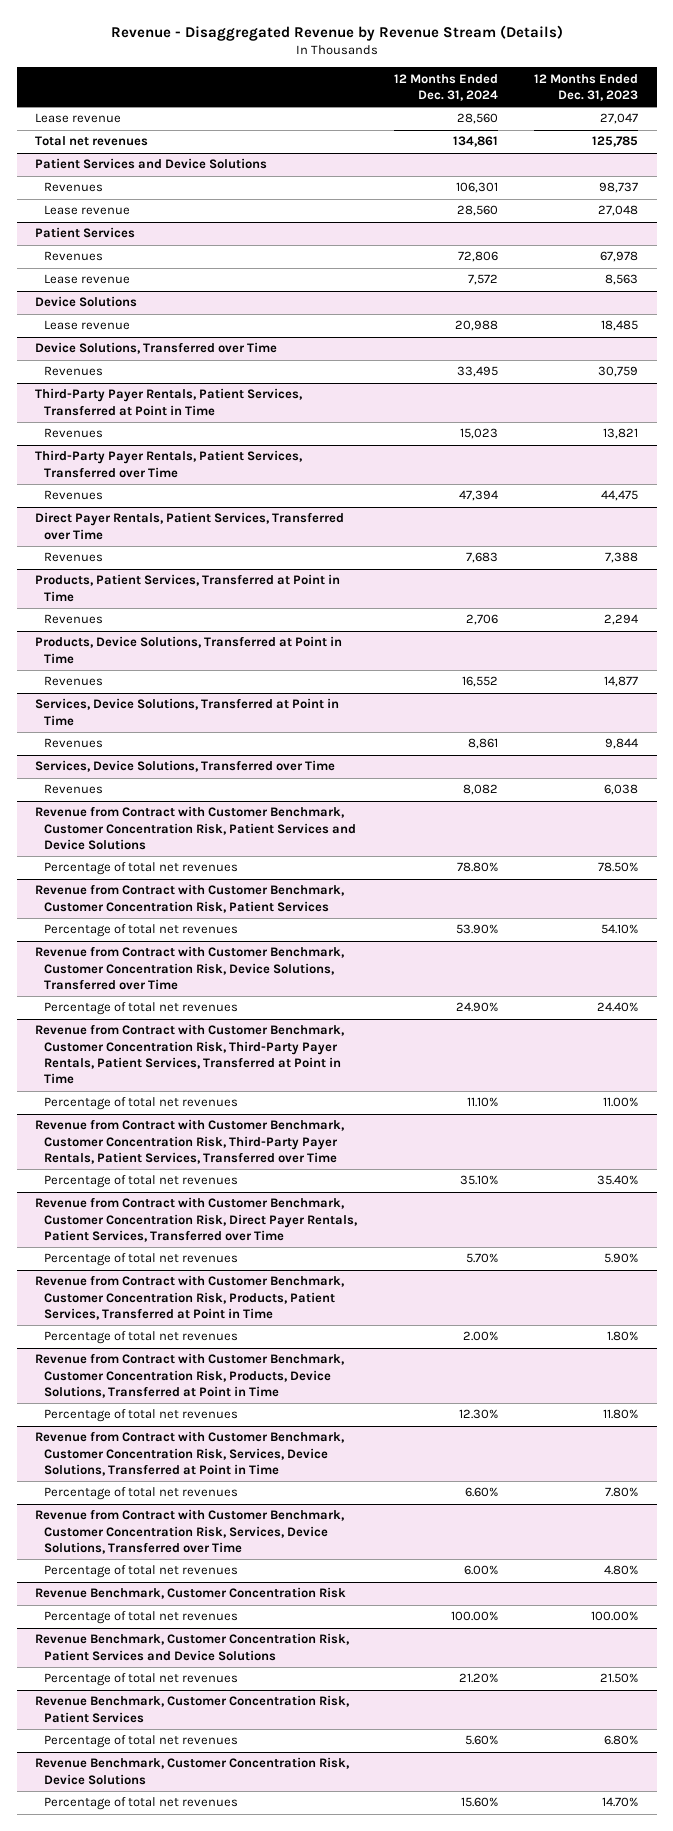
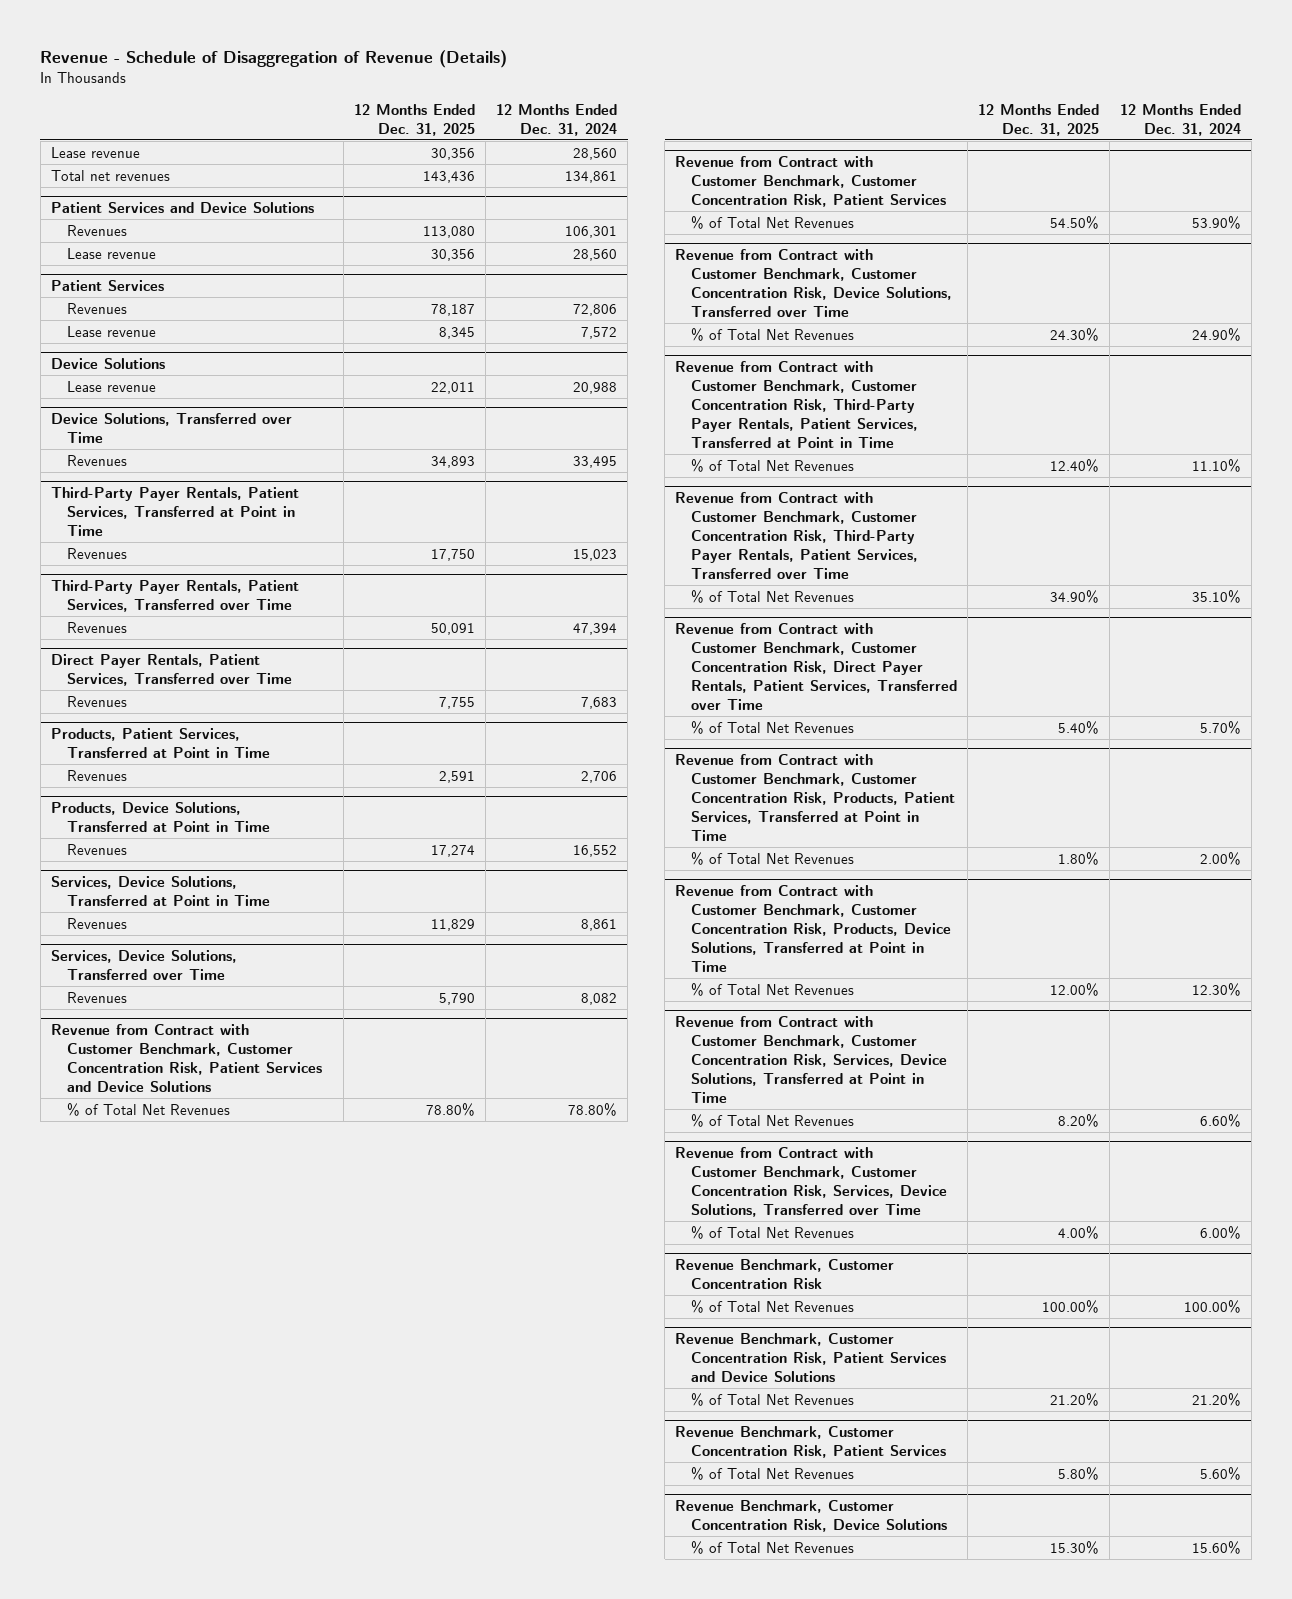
[110,24,563,41] Revenue - Disaggregated Revenue by Revenue Stream (Details) -> [40,50,508,69] Revenue - Schedule of Disaggregation of Revenue (Details)
[534,73,639,101] 12 Months Ended Dec. 31, 2023 -> none
none -> [353,103,475,136] 12 Months Ended Dec. 31, 2025
[44,862,239,876] Percentage of total net revenues -> [66,1102,230,1116] % of Total Net Revenues
[44,924,239,938] Percentage of total net revenues -> [690,215,854,229] % of Total Net Revenues
[44,1002,239,1016] Percentage of total net revenues -> [690,327,854,341] % of Total Net Revenues
[44,1097,239,1111] Percentage of total net revenues -> [690,458,854,472] % of Total Net Revenues
[44,1175,239,1189] Percentage of total net revenues -> [690,589,854,603] % of Total Net Revenues
[44,1253,239,1267] Percentage of total net revenues -> [690,720,854,734] % of Total Net Revenues
[44,1331,239,1345] Percentage of total net revenues -> [690,851,854,865] % of Total Net Revenues
[44,1409,239,1423] Percentage of total net revenues -> [690,982,854,996] % of Total Net Revenues
[44,1487,239,1501] Percentage of total net revenues -> [690,1113,854,1127] % of Total Net Revenues
[44,1565,239,1579] Percentage of total net revenues -> [690,1225,854,1239] % of Total Net Revenues
[44,1611,239,1625] Percentage of total net revenues -> [690,1299,854,1313] % of Total Net Revenues
[44,1673,239,1687] Percentage of total net revenues -> [690,1392,854,1406] % of Total Net Revenues
[44,1735,239,1749] Percentage of total net revenues -> [690,1466,854,1480] % of Total Net Revenues
[44,1797,239,1811] Percentage of total net revenues -> [690,1540,854,1554] % of Total Net Revenues

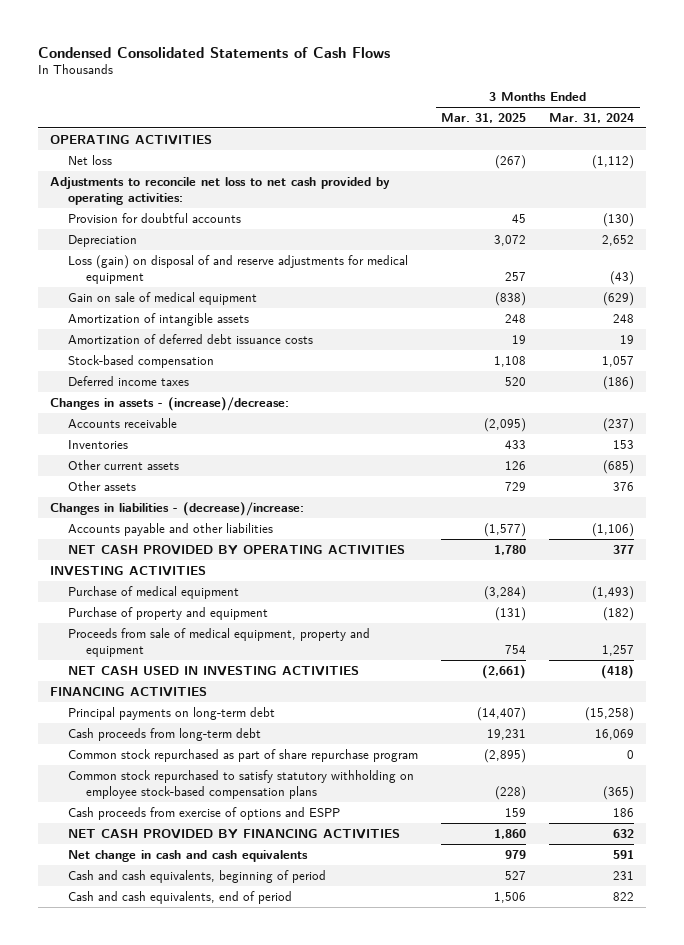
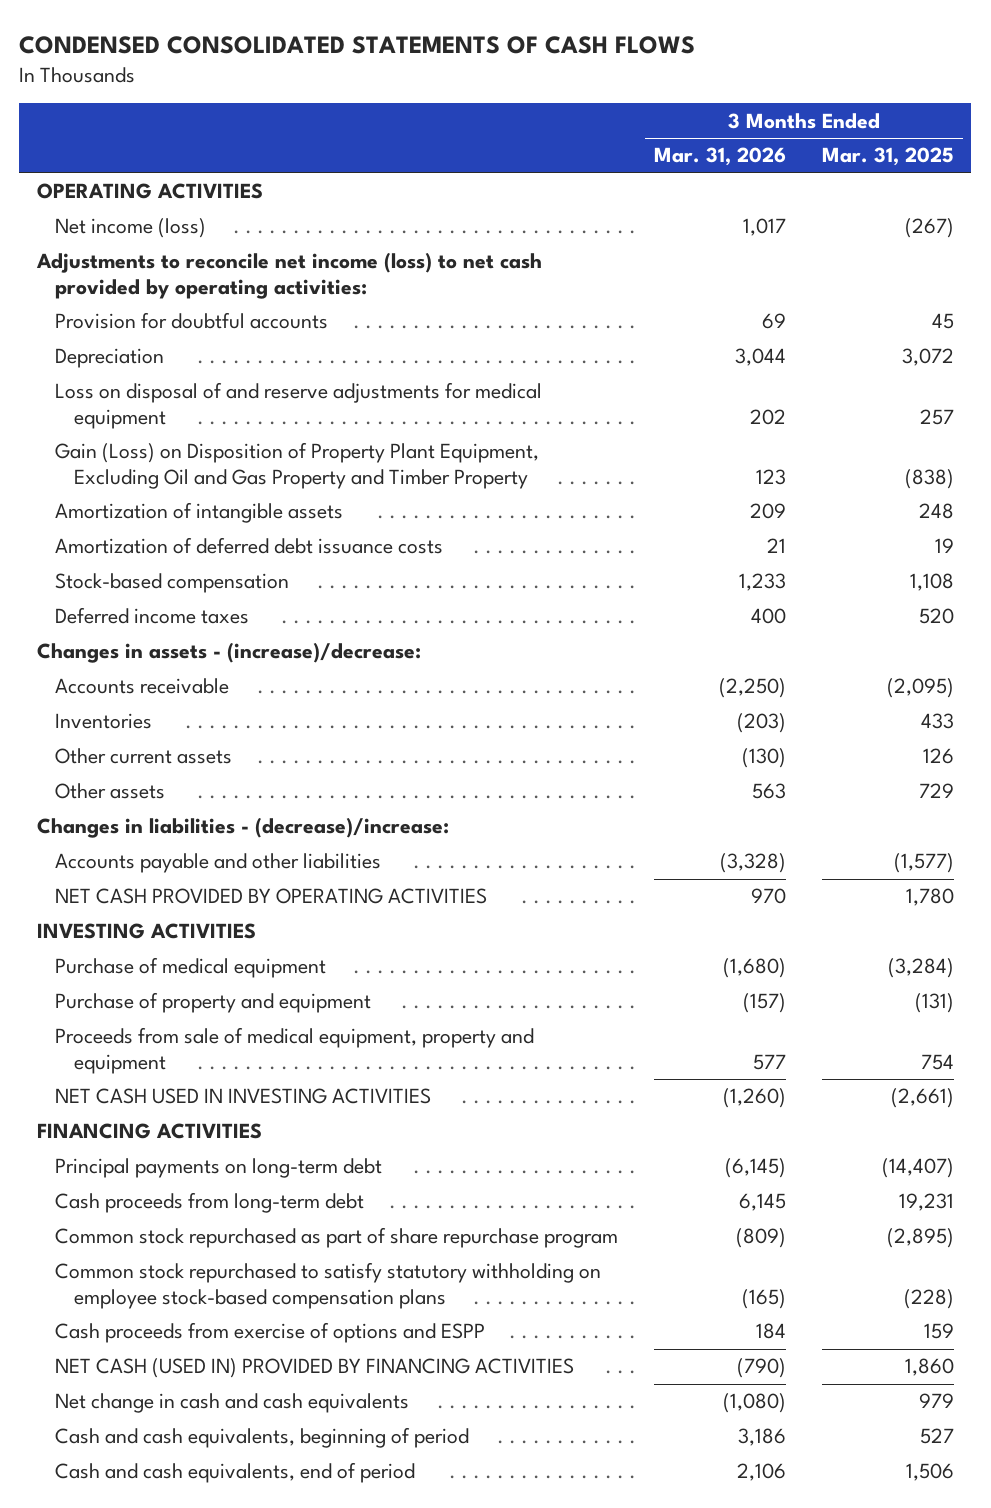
[38,46,391,58] Condensed Consolidated Statements of Cash Flows -> [19,35,696,54] CONDENSED CONSOLIDATED STATEMENTS OF CASH FLOWS
[549,113,635,124] Mar. 31, 2024 -> none
none -> [653,147,786,167] Mar. 31, 2026
[68,154,113,165] Net loss -> [55,218,207,239] Net income (loss)
[49,176,390,205] Adjustments to reconcile net loss to net cash provided by operating activities: -> [35,252,542,299] Adjustments to reconcile net income (loss) to net cash provided by operating activities:
[68,254,409,284] Loss (gain) on disposal of and reserve adjustments for medical equipment -> [55,382,543,429] Loss on disposal of and reserve adjustments for medical equipment
[68,291,258,305] Gain on sale of medical equipment -> [55,442,540,489] Gain (Loss) on Disposition of Property Plant Equipment, Excluding Oil and Gas Property and Timber Property
[68,828,401,839] NET CASH PROVIDED BY FINANCING ACTIVITIES -> [55,1358,575,1379] NET CASH (USED IN) PROVIDED BY FINANCING ACTIVITIES

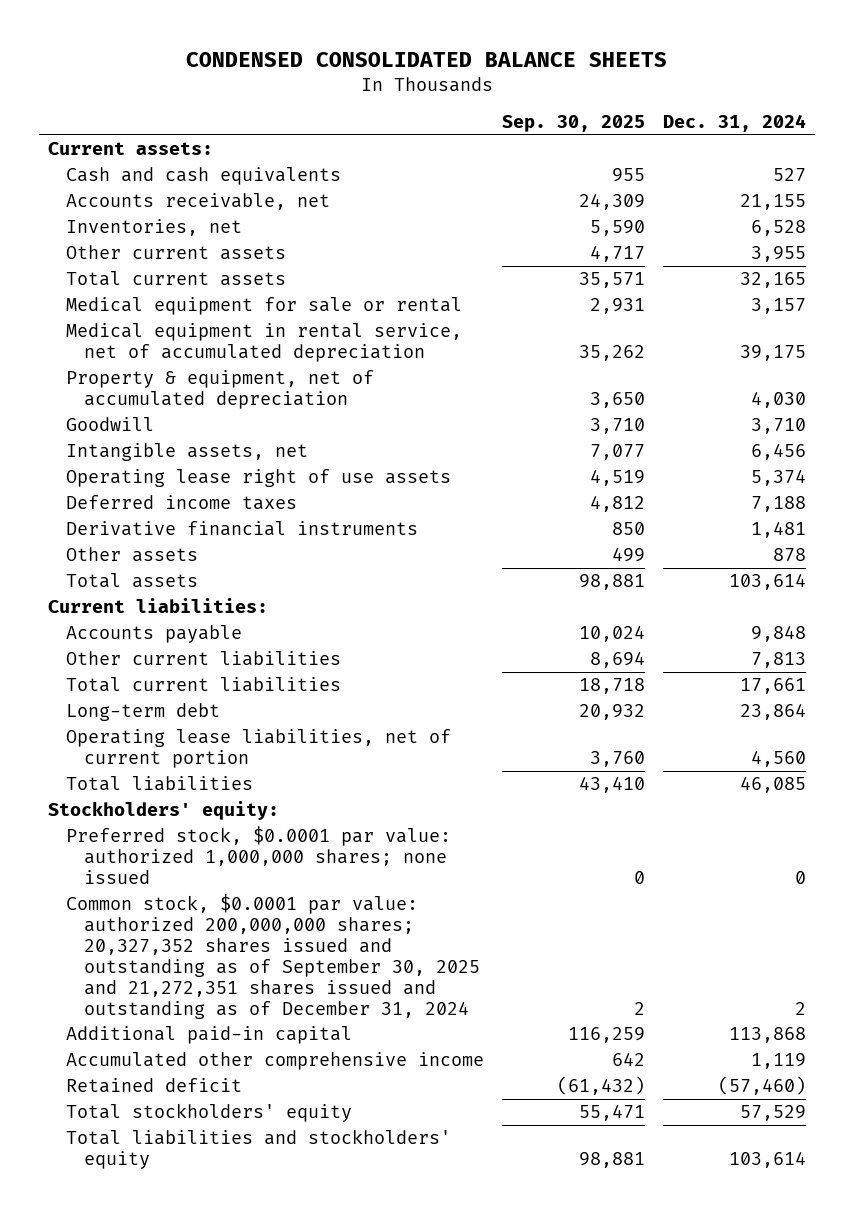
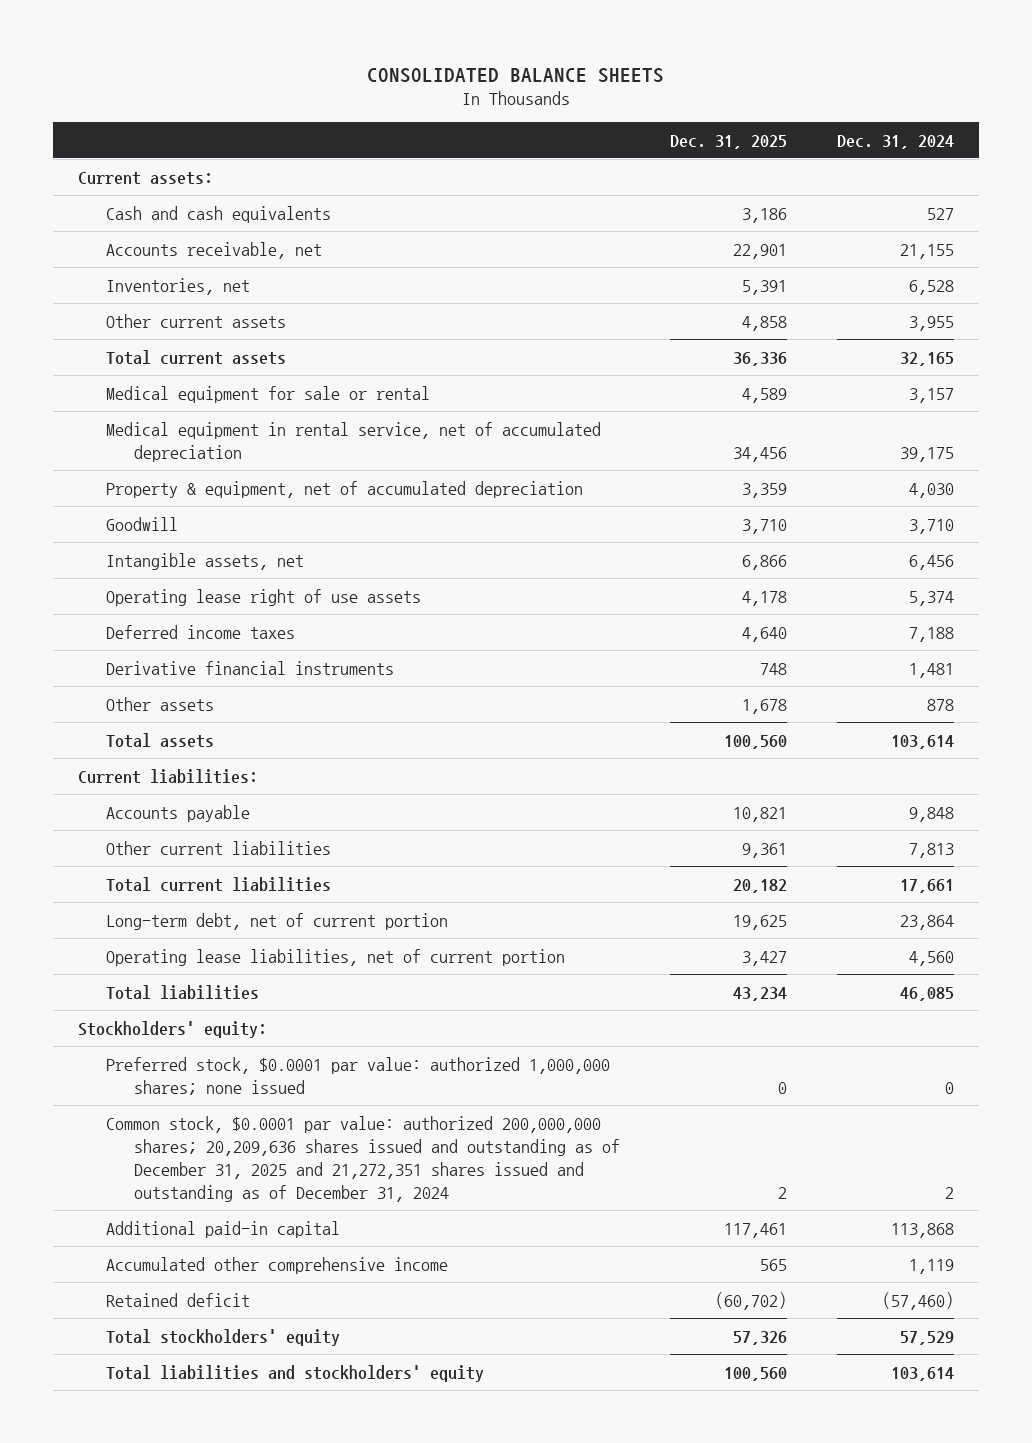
[186,51,668,67] CONDENSED CONSOLIDATED BALANCE SHEETS -> [367,67,665,83] CONSOLIDATED BALANCE SHEETS
[502,114,646,132] Sep. 30, 2025 -> none
none -> [670,134,788,149] Dec. 31, 2025
[65,703,220,722] Long-term debt -> [106,912,449,930] Long-term debt, net of current portion
[65,894,480,1019] Common stock, $0.0001 par value: authorized 200,000,000 shares; 20,327,352 shares issued and outstanding as of September 30, 2025 and 21,272,351 shares issued and outstanding as of December 31, 2024 -> [106,1115,621,1202] Common stock, $0.0001 par value: authorized 200,000,000 shares; 20,209,636 shares issued and outstanding as of December 31, 2025 and 21,272,351 shares issued and outstanding as of December 31, 2024

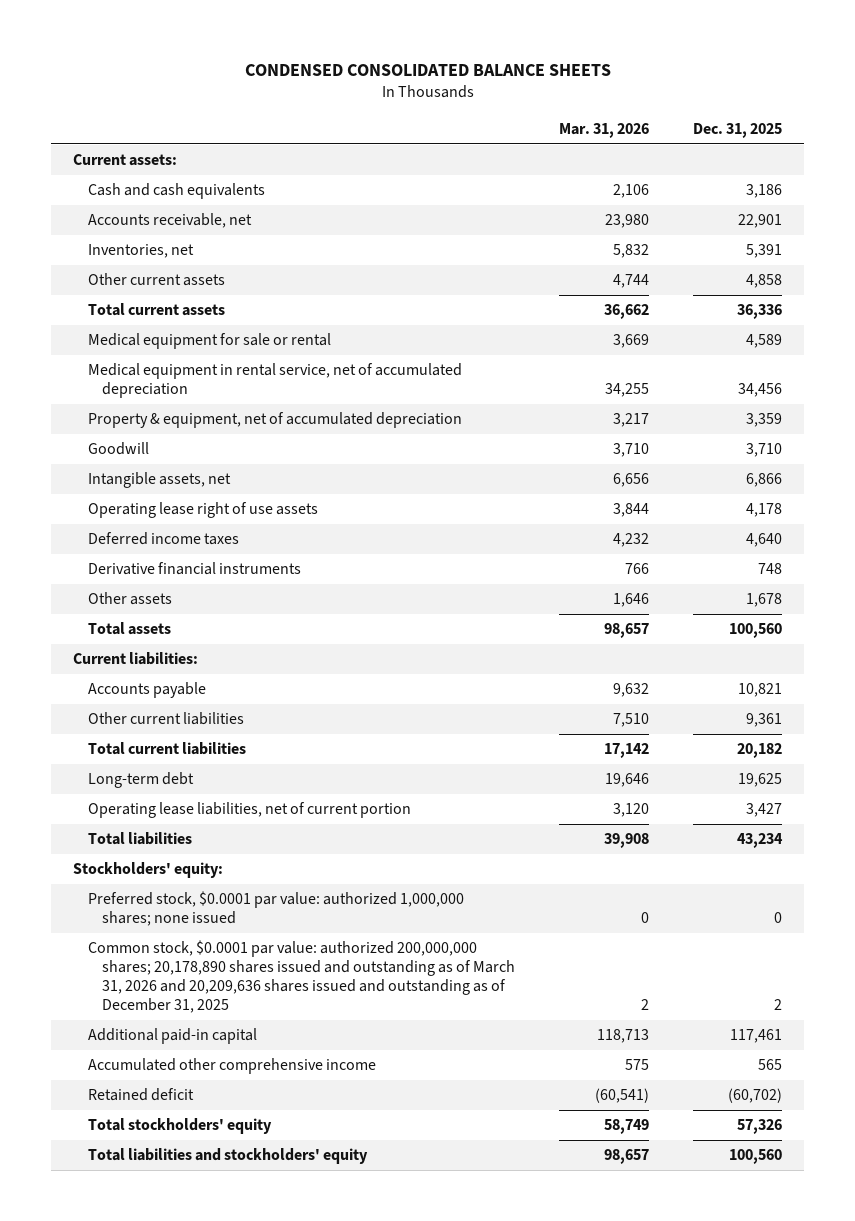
[367,67,665,83] CONSOLIDATED BALANCE SHEETS -> [244,63,611,76] CONDENSED CONSOLIDATED BALANCE SHEETS
[837,134,955,149] Dec. 31, 2024 -> none
none -> [558,122,649,138] Mar. 31, 2026
[106,912,449,930] Long-term debt, net of current portion -> [87,772,194,789] Long-term debt
[106,1115,621,1202] Common stock, $0.0001 par value: authorized 200,000,000 shares; 20,209,636 shares issued and outstanding as of December 31, 2025 and 21,272,351 shares issued and outstanding as of December 31, 2024 -> [87,940,516,1014] Common stock, $0.0001 par value: authorized 200,000,000 shares; 20,178,890 shares issued and outstanding as of March 31, 2026 and 20,209,636 shares issued and outstanding as of December 31, 2025

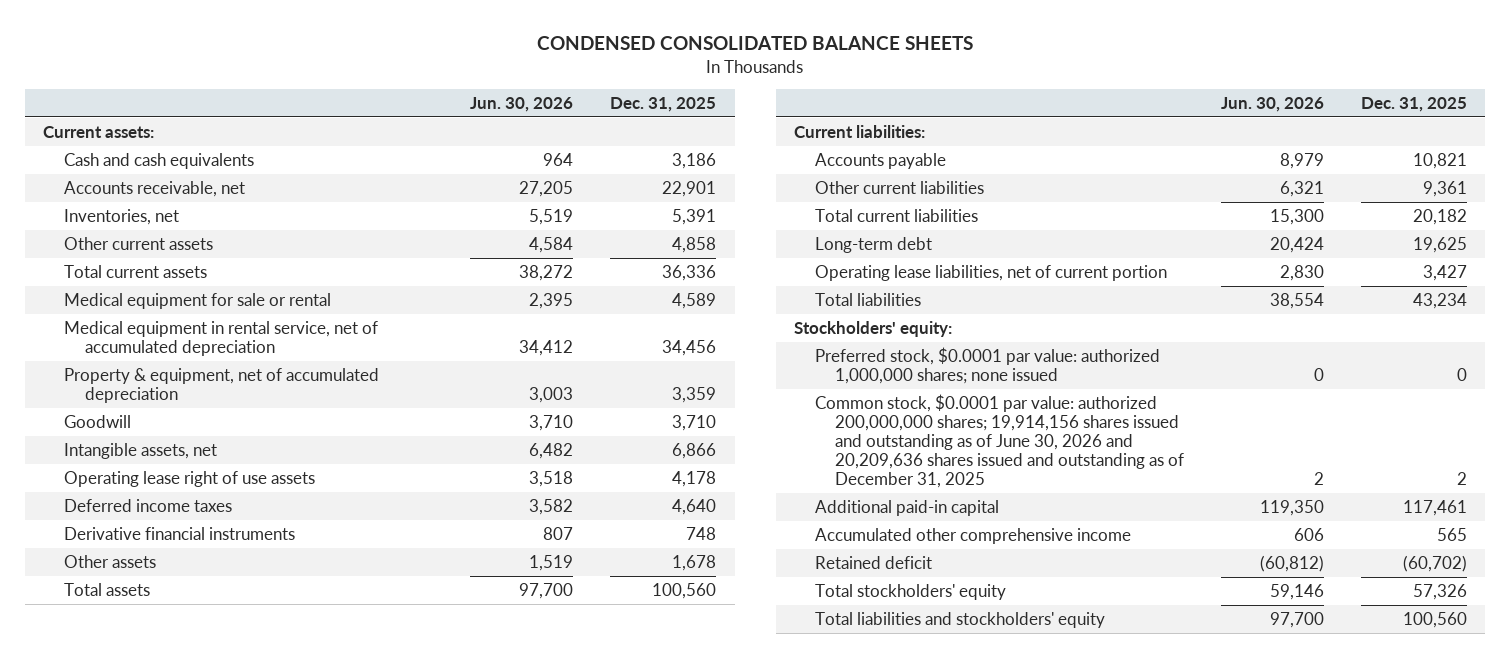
[558,122,649,138] Mar. 31, 2026 -> none
none -> [470,96,574,112] Jun. 30, 2026
[87,940,516,1014] Common stock, $0.0001 par value: authorized 200,000,000 shares; 20,178,890 shares issued and outstanding as of March 31, 2026 and 20,209,636 shares issued and outstanding as of December 31, 2025 -> [814,393,1185,489] Common stock, $0.0001 par value: authorized 200,000,000 shares; 19,914,156 shares issued and outstanding as of June 30, 2026 and 20,209,636 shares issued and outstanding as of December 31, 2025

